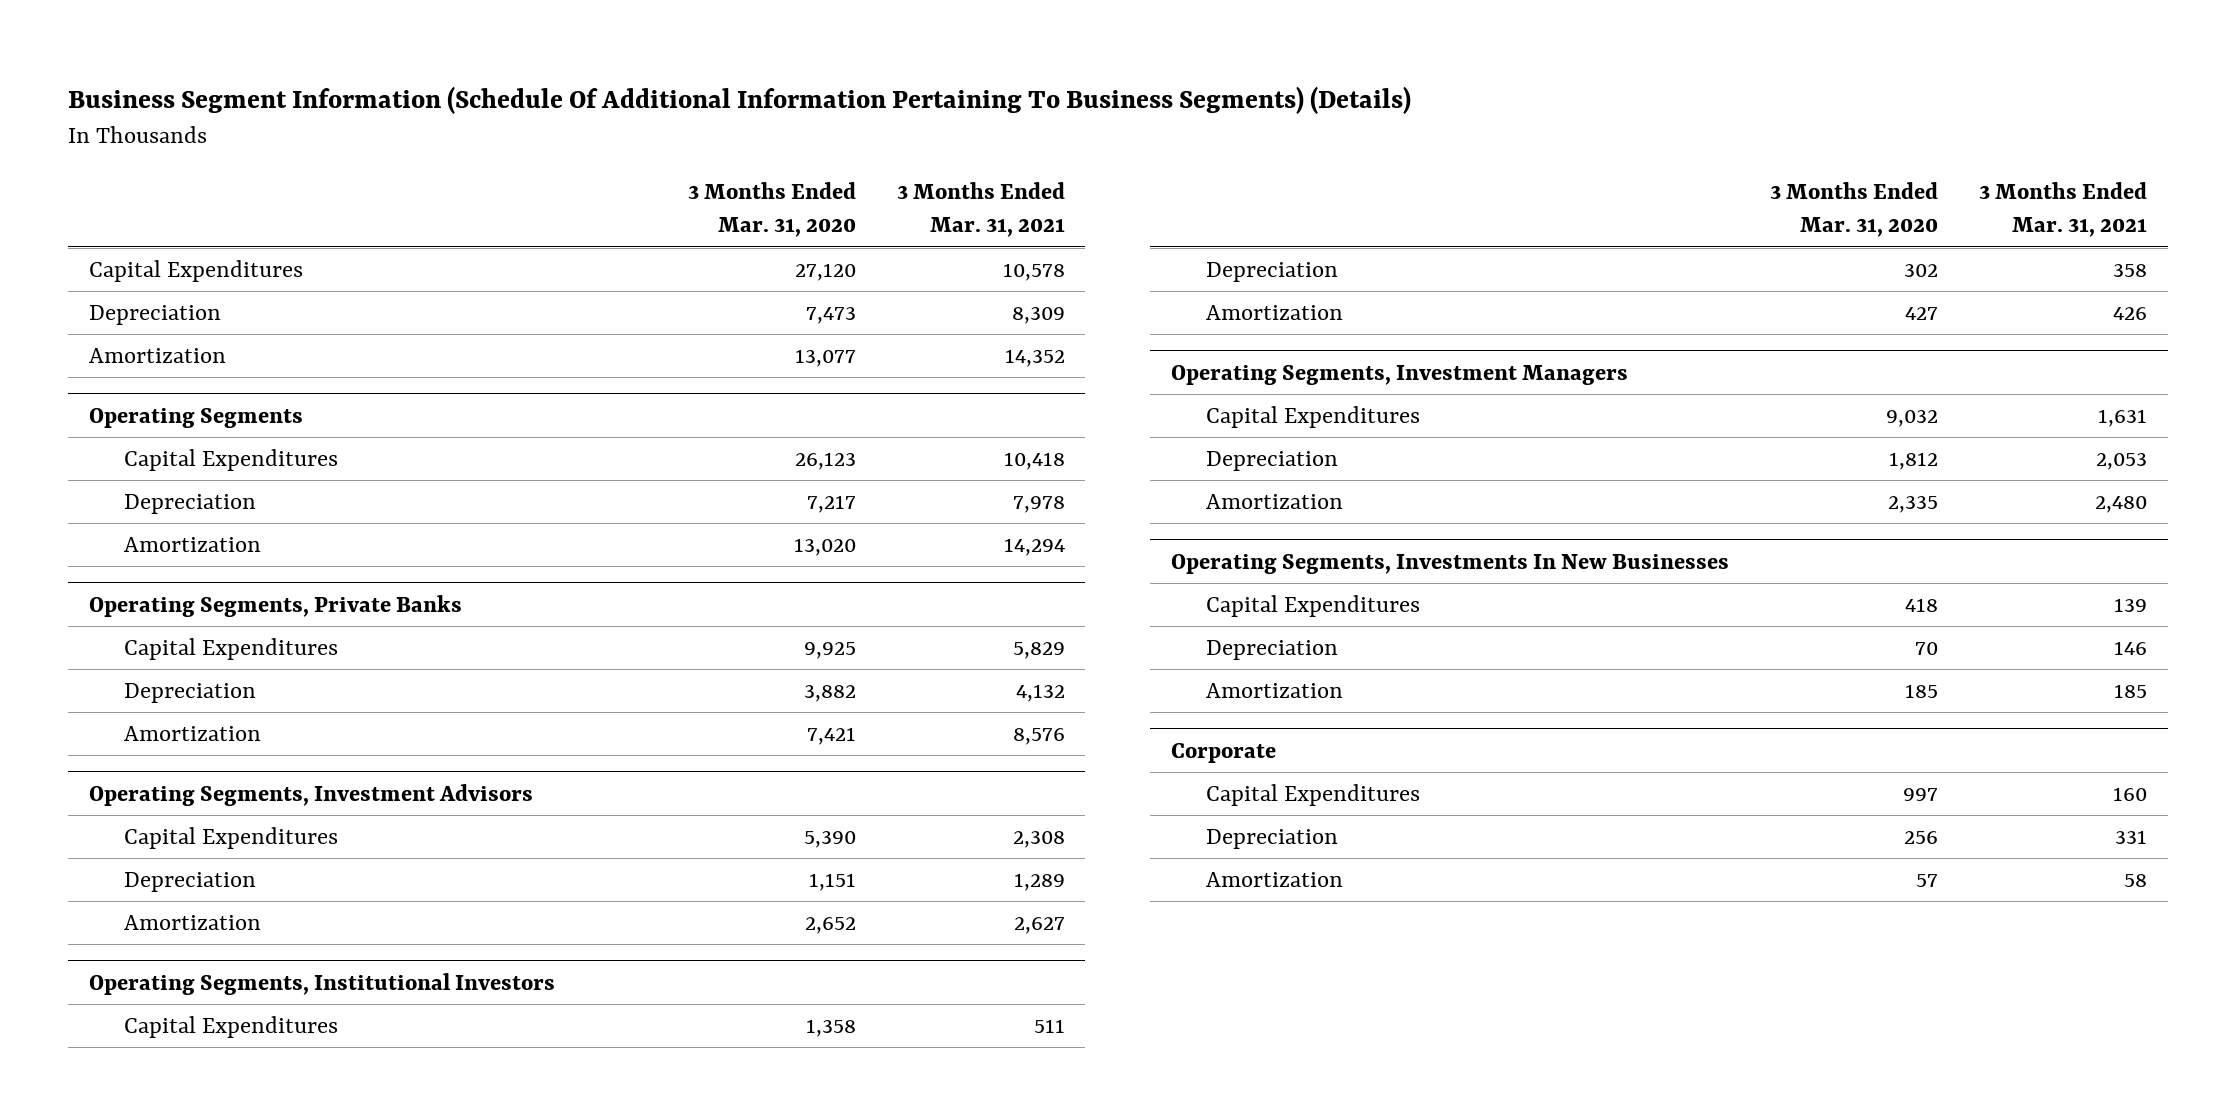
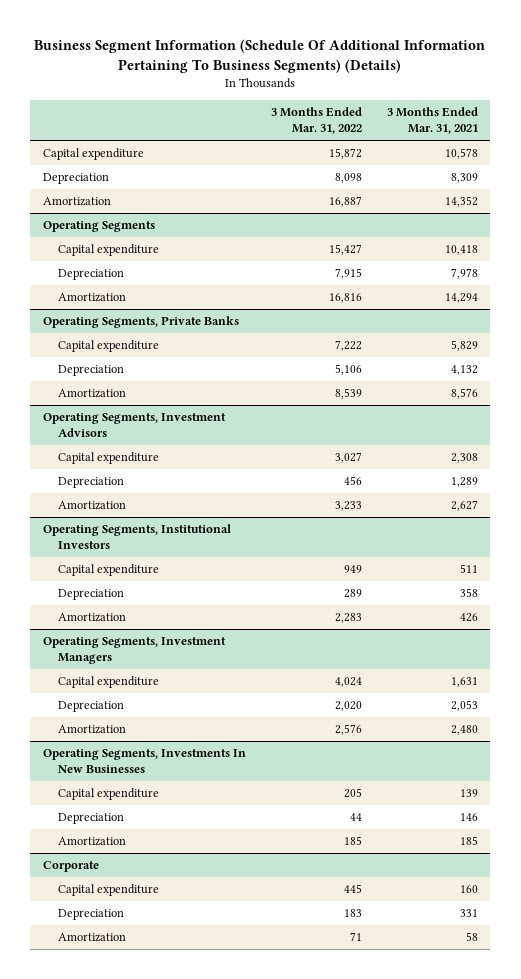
[687,181,856,238] 3 Months Ended Mar. 31, 2020 -> none
none -> [270,106,362,135] 3 Months Ended Mar. 31, 2022
[88,260,303,283] Capital Expenditures -> [42,148,144,161] Capital expenditure
[124,449,339,472] Capital Expenditures -> [57,244,159,257] Capital expenditure
[124,638,339,661] Capital Expenditures -> [57,340,159,353] Capital expenditure
[124,827,339,850] Capital Expenditures -> [57,452,159,465] Capital expenditure
[124,1016,339,1039] Capital Expenditures -> [57,564,159,577] Capital expenditure
[1206,406,1421,429] Capital Expenditures -> [57,676,159,689] Capital expenditure
[1206,595,1421,618] Capital Expenditures -> [57,788,159,801] Capital expenditure
[1206,784,1421,807] Capital Expenditures -> [57,884,159,897] Capital expenditure

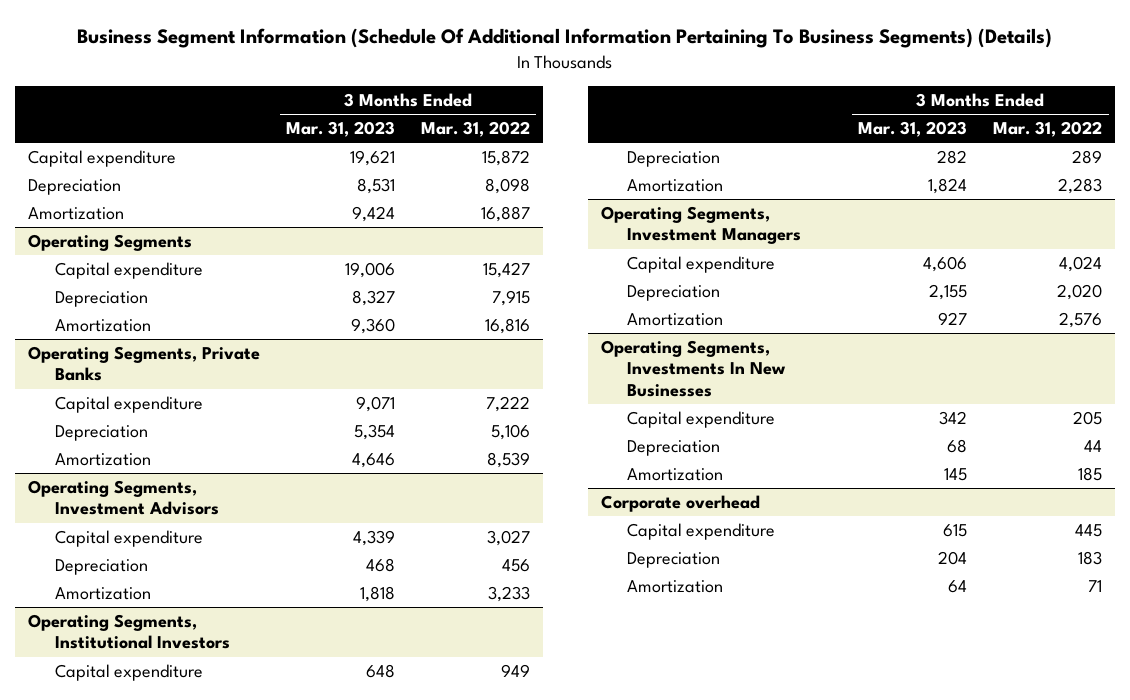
[386,106,478,135] 3 Months Ended Mar. 31, 2021 -> none
none -> [286,121,396,138] Mar. 31, 2023
[42,861,99,873] Corporate -> [600,495,760,513] Corporate overhead

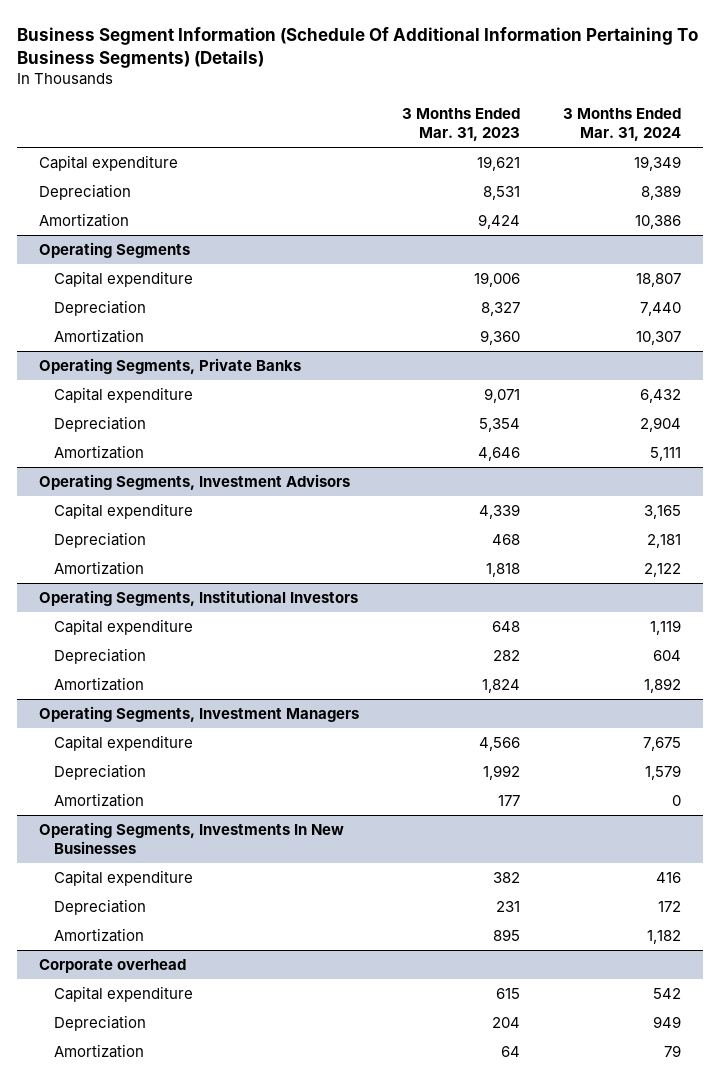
[420,121,530,138] Mar. 31, 2022 -> none
none -> [563,108,682,142] 3 Months Ended Mar. 31, 2024
[923,256,968,273] 4,606 -> [479,736,521,751] 4,566
[929,284,968,301] 2,155 -> [483,764,521,780] 1,992
[938,312,968,326] 927 -> [498,794,521,806] 177
[939,411,968,426] 342 -> [493,871,521,883] 382
[947,439,968,454] 68 -> [496,900,521,912] 231
[944,468,968,482] 145 -> [493,928,521,941] 895

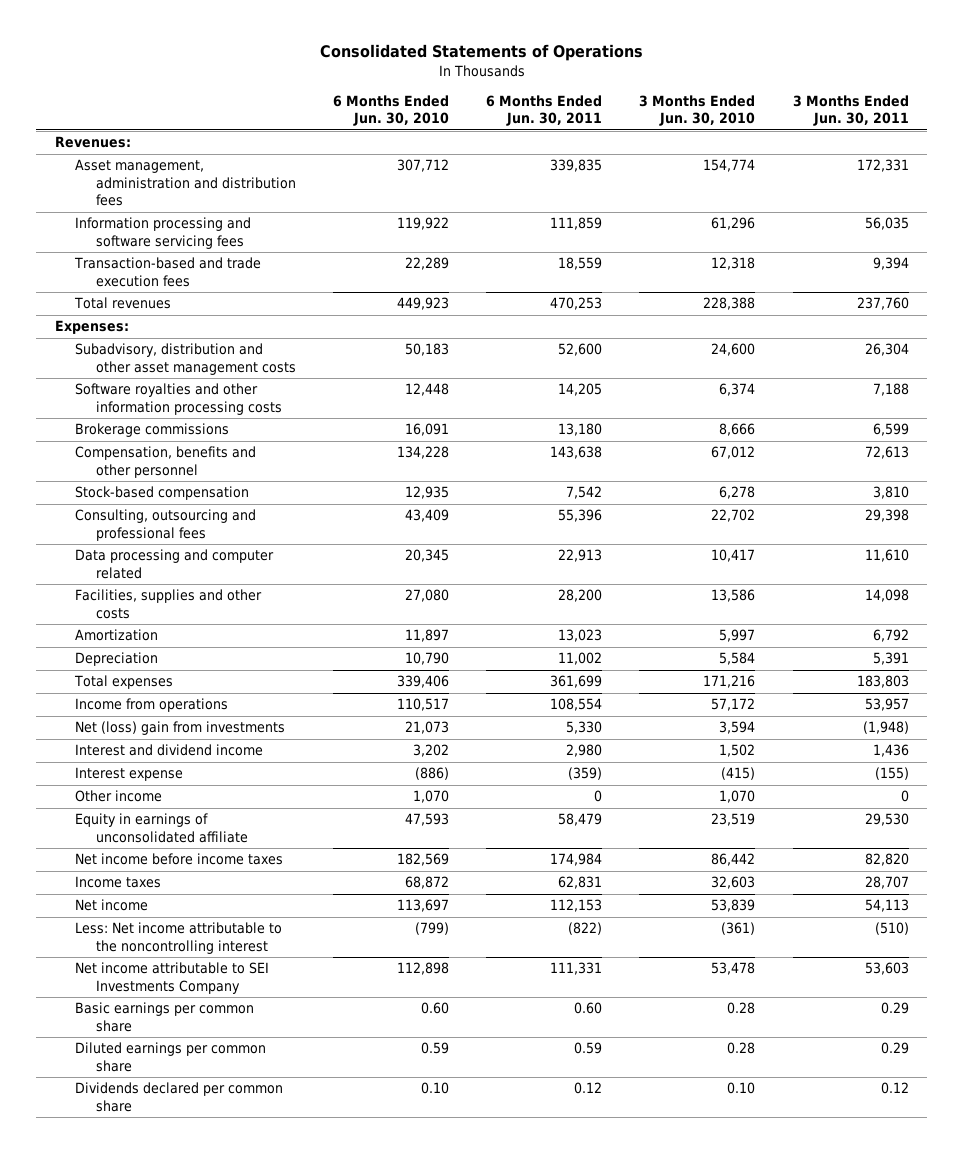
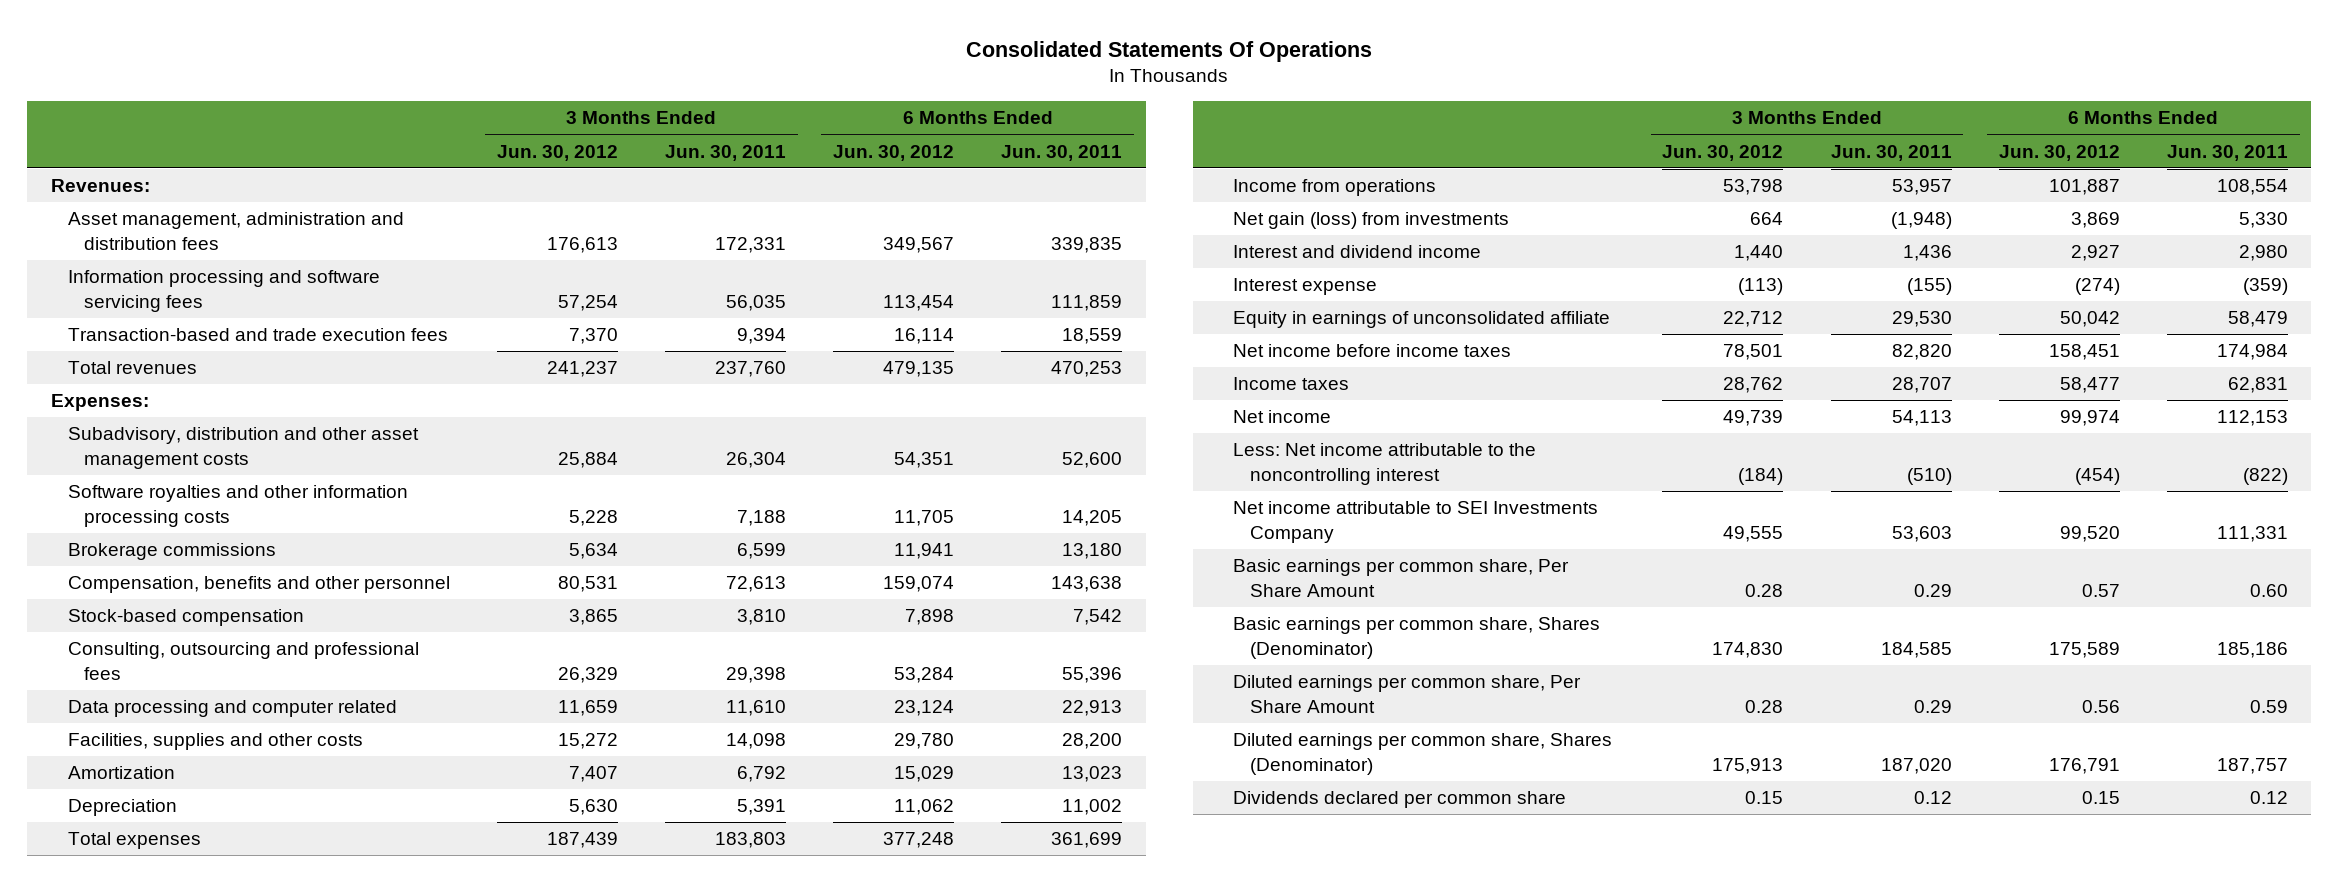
[319,44,643,62] Consolidated Statements of Operations -> [966,40,1373,62] Consolidated Statements Of Operations
[332,94,449,127] 6 Months Ended Jun. 30, 2010 -> none
[639,94,756,127] 3 Months Ended Jun. 30, 2010 -> none
none -> [496,144,618,161] Jun. 30, 2012
none -> [833,144,955,161] Jun. 30, 2012
[75,721,286,736] Net (loss) gain from investments -> [1233,212,1510,230] Net gain (loss) from investments
[75,790,163,803] Other income -> none
[75,1002,255,1032] Basic earnings per common share -> [1233,559,1570,597] Basic earnings per common share, Per Share Amount
none -> [1233,617,1601,659] Basic earnings per common share, Shares (Denominator)
[75,1042,267,1072] Diluted earnings per common share -> [1233,675,1582,713] Diluted earnings per common share, Per Share Amount
none -> [1233,733,1613,775] Diluted earnings per common share, Shares (Denominator)

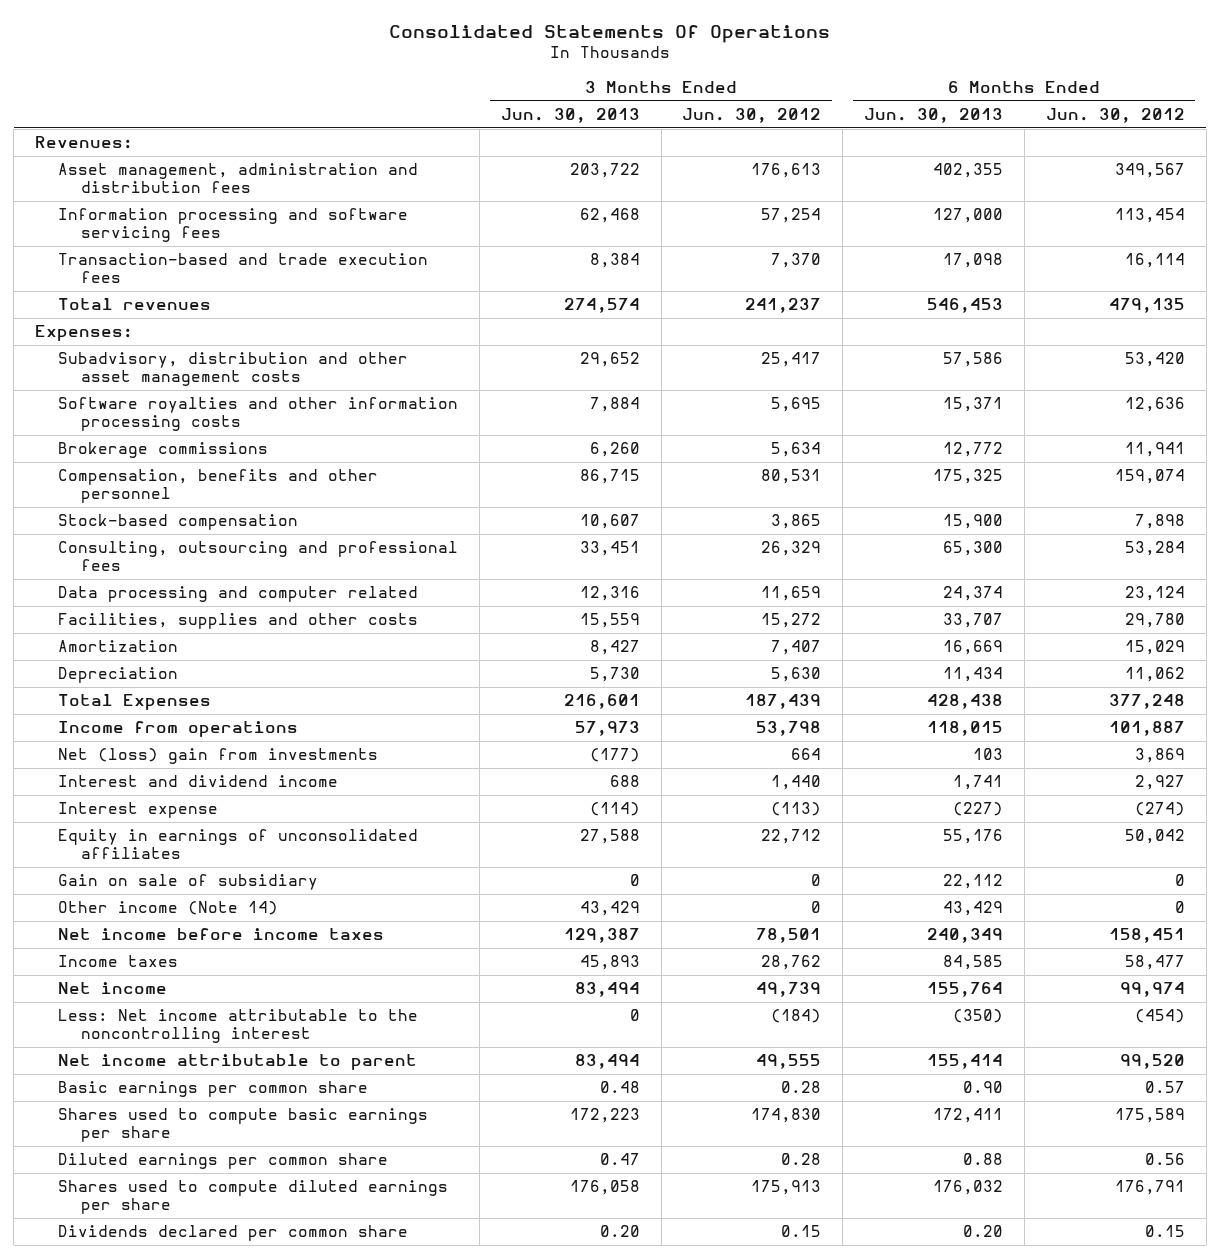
[664,144,786,161] Jun. 30, 2011 -> none
[1001,144,1123,161] Jun. 30, 2011 -> none
none -> [500,108,640,124] Jun. 30, 2013
none -> [864,108,1004,124] Jun. 30, 2013
[557,451,618,468] 25,884 -> [761,352,822,368] 25,417
[894,451,955,468] 54,351 -> [1124,352,1185,368] 53,420
[568,509,618,526] 5,228 -> [771,397,822,413] 5,695
[894,509,955,526] 11,705 -> [1124,397,1185,413] 12,636
[67,832,201,850] Total expenses -> [58,694,212,711] Total Expenses
[1233,212,1510,230] Net gain (loss) from investments -> [58,748,379,765] Net (loss) gain from investments
[1233,311,1611,329] Equity in earnings of unconsolidated affiliate -> [58,829,419,860] Equity in earnings of unconsolidated affiliates
none -> [58,874,319,891] Gain on sale of subsidiary
none -> [58,901,279,916] Other income (Note 14)
[1233,501,1599,543] Net income attributable to SEI Investments Company -> [58,1054,418,1071] Net income attributable to parent
[1233,559,1570,597] Basic earnings per common share, Per Share Amount -> [58,1081,369,1098] Basic earnings per common share
[1233,617,1601,659] Basic earnings per common share, Shares (Denominator) -> [58,1108,429,1143] Shares used to compute basic earnings per share
[1233,675,1582,713] Diluted earnings per common share, Per Share Amount -> [58,1153,389,1170] Diluted earnings per common share
[1233,733,1613,775] Diluted earnings per common share, Shares (Denominator) -> [58,1180,449,1215] Shares used to compute diluted earnings per share

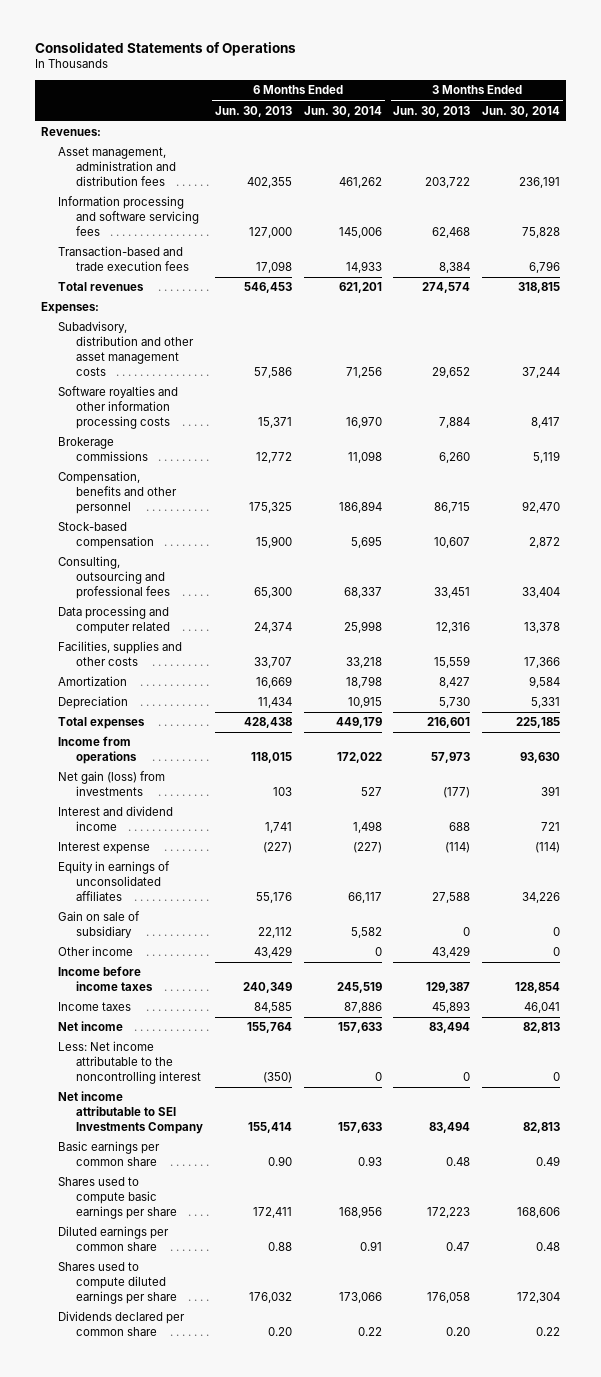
[389,24,831,43] Consolidated Statements Of Operations -> [34,41,296,56] Consolidated Statements of Operations
[682,108,822,124] Jun. 30, 2012 -> none
[1045,108,1185,124] Jun. 30, 2012 -> none
none -> [303,105,382,117] Jun. 30, 2014
none -> [482,105,561,117] Jun. 30, 2014
[58,694,212,711] Total Expenses -> [58,717,146,730] Total expenses
[58,748,379,765] Net (loss) gain from investments -> [58,771,166,797] Net gain (loss) from investments
[58,901,279,916] Other income (Note 14) -> [58,946,134,957] Other income
[58,928,385,941] Net income before income taxes -> [58,966,154,992] Income before income taxes
[58,1054,418,1071] Net income attributable to parent -> [58,1091,204,1134] Net income attributable to SEI Investments Company

